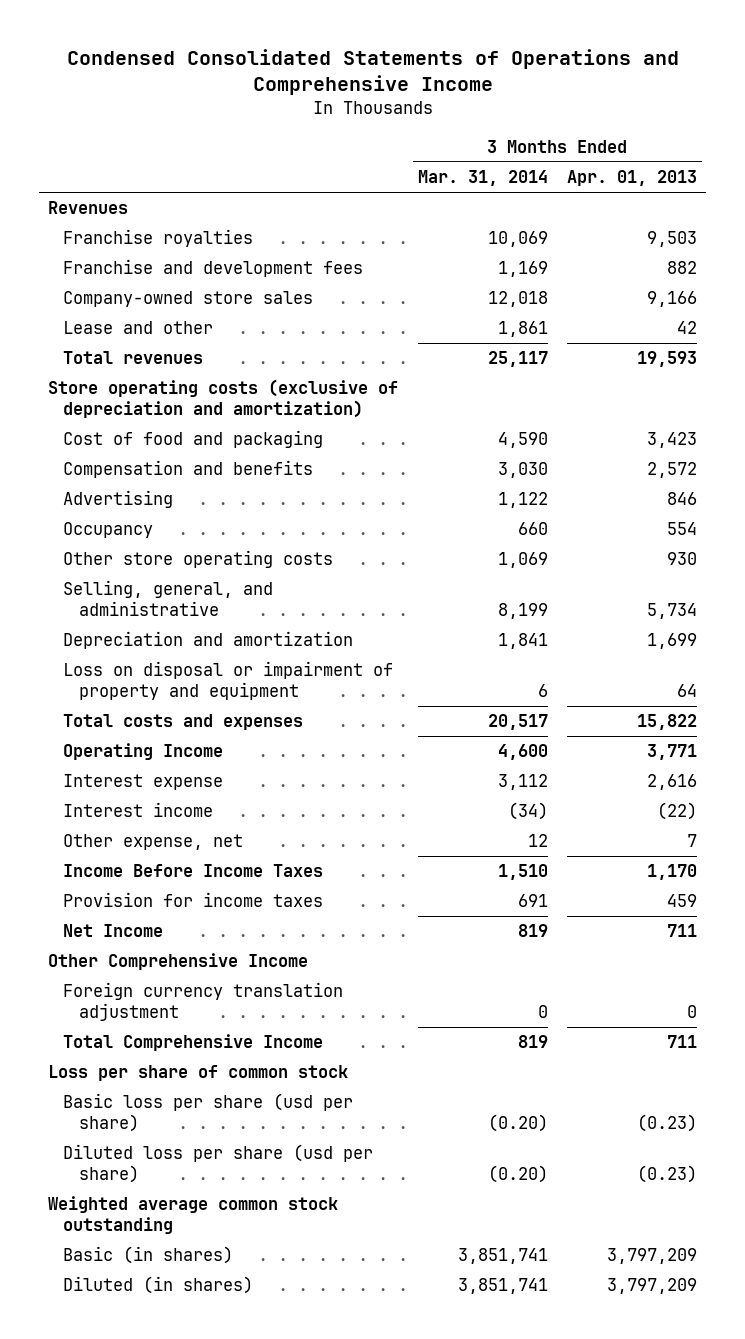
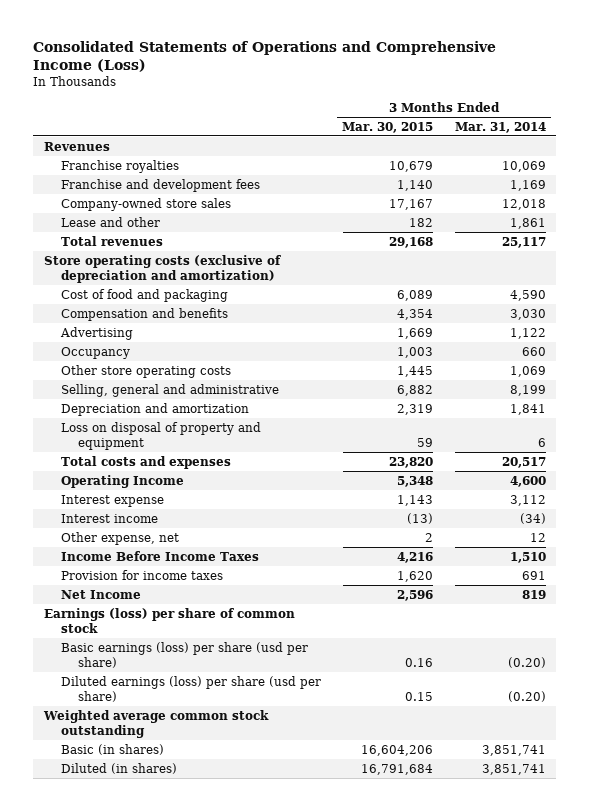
[66,49,679,96] Condensed Consolidated Statements of Operations and Comprehensive Income -> [33,40,497,73] Consolidated Statements of Operations and Comprehensive Income (Loss)
[566,170,697,187] Apr. 01, 2013 -> none
none -> [342,121,434,133] Mar. 30, 2015
[63,580,274,617] Selling, general, and administrative -> [61,383,280,397] Selling, general and administrative
[63,661,394,701] Loss on disposal or impairment of property and equipment -> [61,421,262,450] Loss on disposal of property and equipment
[48,953,309,971] Other Comprehensive Income -> none
[63,982,344,1022] Foreign currency translation adjustment -> none
[63,1034,324,1052] Total Comprehensive Income -> none
[48,1065,349,1082] Loss per share of common stock -> [44,607,296,633] Earnings (loss) per share of common stock
[63,1093,354,1133] Basic loss per share (usd per share) -> [61,641,309,668] Basic earnings (loss) per share (usd per share)
[63,1144,374,1184] Diluted loss per share (usd per share) -> [61,675,322,702] Diluted earnings (loss) per share (usd per share)

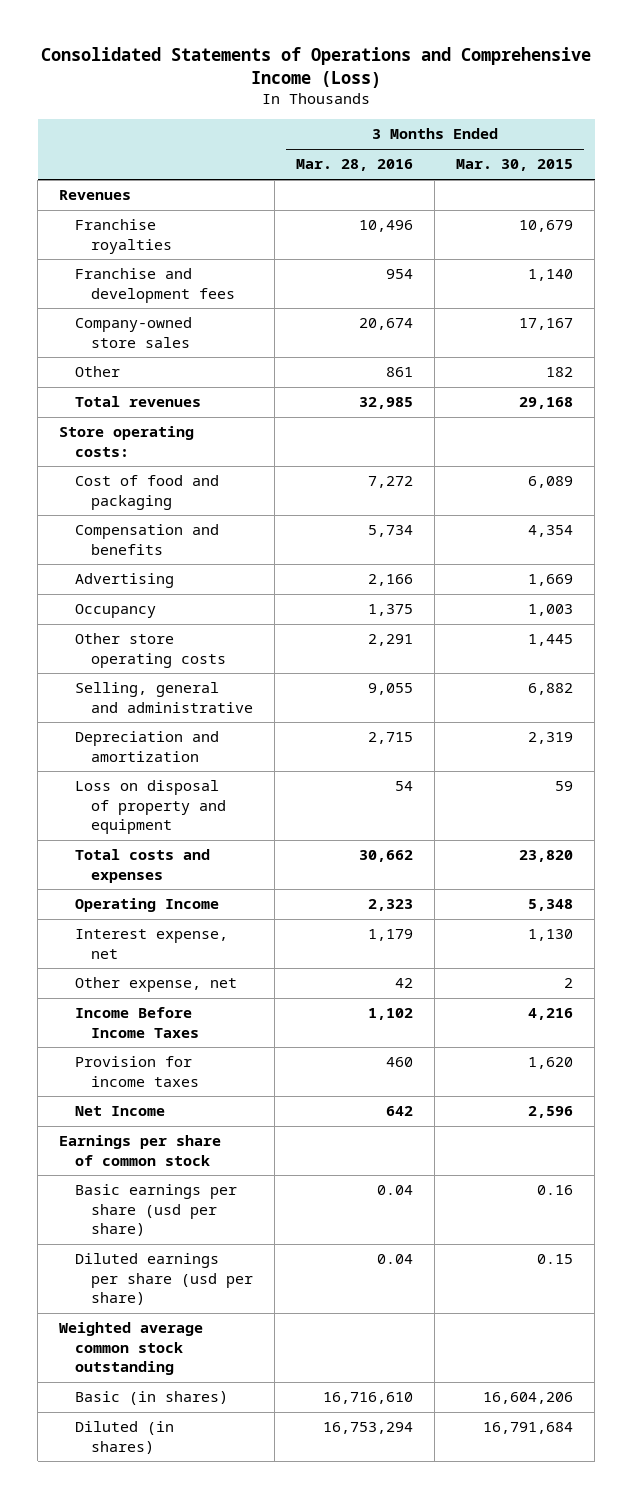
[454,121,546,133] Mar. 31, 2014 -> none
none -> [296,159,414,172] Mar. 28, 2016
[61,216,161,227] Lease and other -> [75,366,121,378] Other
[44,254,282,283] Store operating costs (exclusive of depreciation and amortization) -> [59,426,195,457] Store operating costs:
[61,513,159,523] Interest income -> none
[61,494,165,507] Interest expense -> [75,929,229,959] Interest expense, net
[397,494,434,506] 1,143 -> [528,929,574,942] 1,130
[44,607,296,633] Earnings (loss) per share of common stock -> [59,1135,222,1166] Earnings per share of common stock
[61,641,309,668] Basic earnings (loss) per share (usd per share) -> [75,1184,238,1236] Basic earnings per share (usd per share)
[61,675,322,702] Diluted earnings (loss) per share (usd per share) -> [75,1253,254,1305] Diluted earnings per share (usd per share)

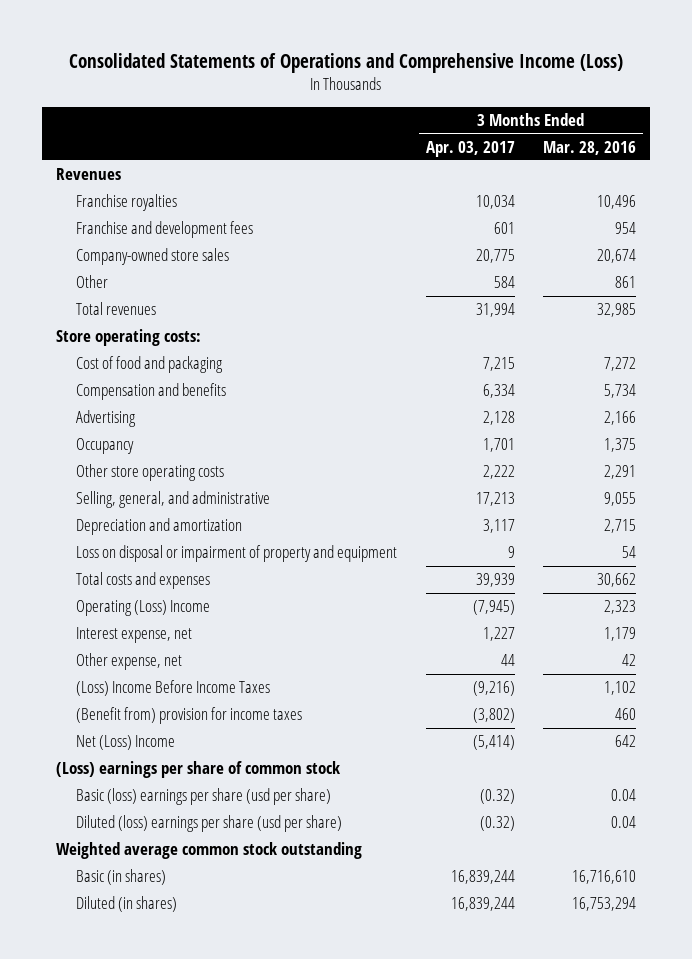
[456,159,574,172] Mar. 30, 2015 -> none
none -> [425,140,515,157] Apr. 03, 2017
[75,682,254,713] Selling, general and administrative -> [76,491,271,509] Selling, general, and administrative
[75,780,227,834] Loss on disposal of property and equipment -> [76,545,398,563] Loss on disposal or impairment of property and equipment
[75,898,220,913] Operating Income -> [76,600,211,617] Operating (Loss) Income
[75,1007,200,1038] Income Before Income Taxes -> [76,680,271,697] (Loss) Income Before Income Taxes
[75,1056,200,1087] Provision for income taxes -> [76,707,303,725] (Benefit from) provision for income taxes
[75,1106,166,1117] Net Income -> [76,735,176,751] Net (Loss) Income
[59,1135,222,1166] Earnings per share of common stock -> [56,761,341,779] (Loss) earnings per share of common stock
[75,1184,238,1236] Basic earnings per share (usd per share) -> [76,788,332,806] Basic (loss) earnings per share (usd per share)
[75,1253,254,1305] Diluted earnings per share (usd per share) -> [76,815,343,833] Diluted (loss) earnings per share (usd per share)

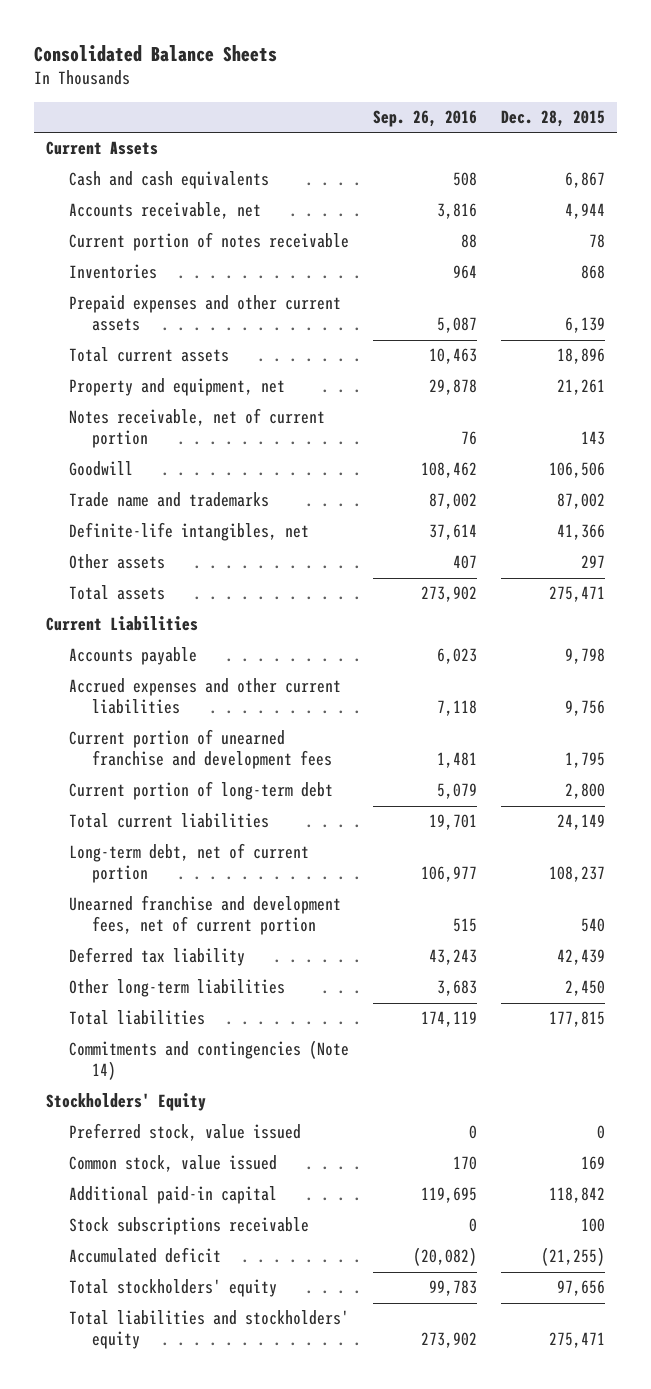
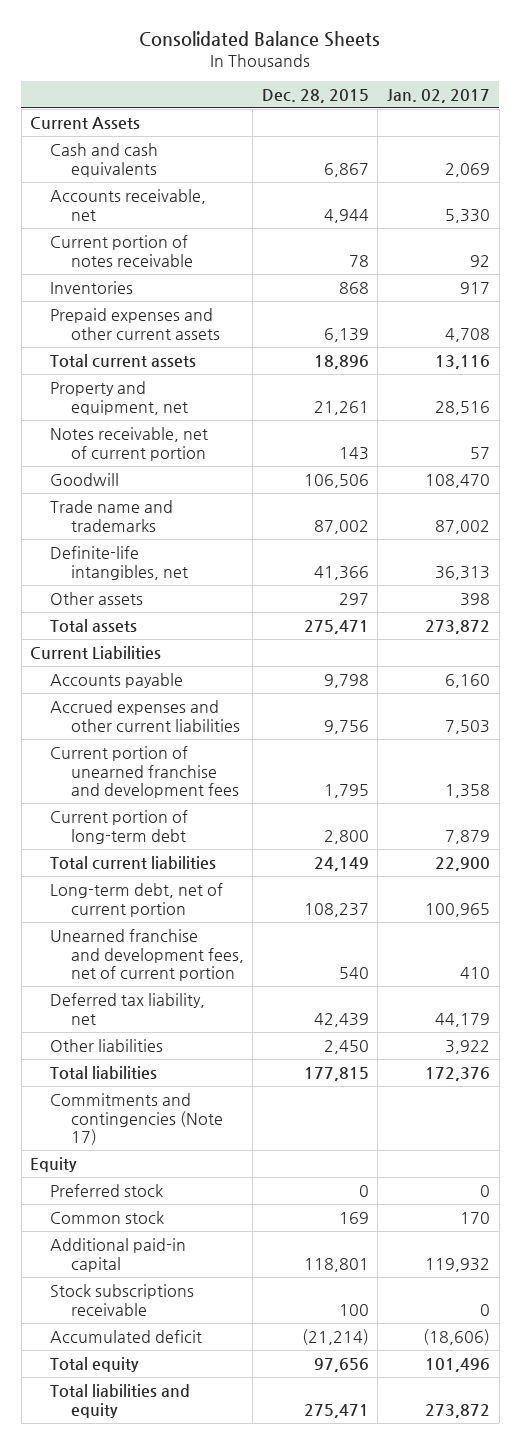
[372,109,477,127] Sep. 26, 2016 -> none
none -> [386,88,490,103] Jan. 02, 2017
[68,947,245,967] Deferred tax liability -> [50,992,206,1025] Deferred tax liability, net
[68,979,285,998] Other long-term liabilities -> [50,1038,164,1052] Other liabilities
[68,1040,349,1081] Commitments and contingencies (Note 14) -> [50,1092,223,1146] Commitments and contingencies (Note 17)
[45,1093,206,1112] Stockholders' Equity -> [30,1156,78,1172] Equity
[68,1123,301,1142] Preferred stock, value issued -> [50,1183,164,1197] Preferred stock
[68,1155,277,1173] Common stock, value issued -> [50,1210,165,1224] Common stock
[548,1187,605,1204] 118,842 -> [303,1257,369,1272] 118,801
[540,1247,605,1267] (21,255) -> [301,1328,369,1345] (21,214)
[68,1279,277,1298] Total stockholders' equity -> [50,1356,140,1372] Total equity
[68,1310,349,1350] Total liabilities and stockholders' equity -> [50,1383,191,1418] Total liabilities and equity

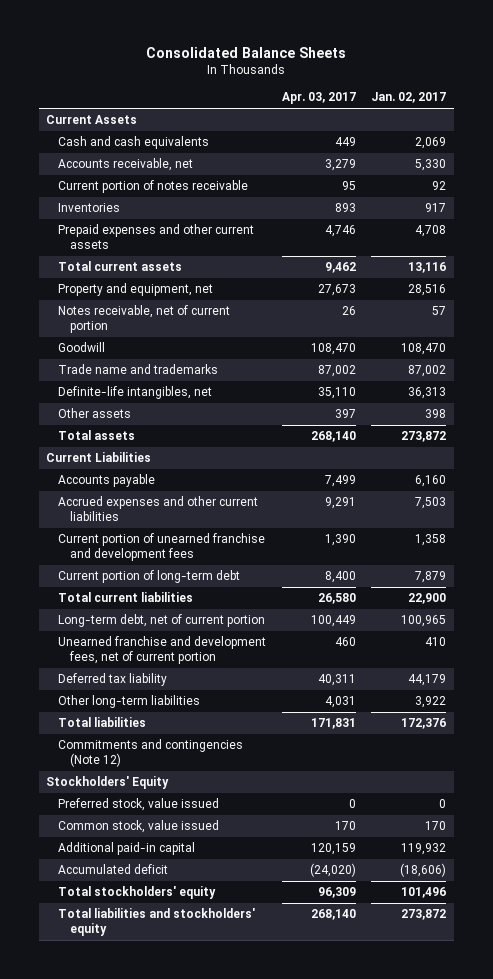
[261,88,369,103] Dec. 28, 2015 -> none
none -> [281,92,356,105] Apr. 03, 2017
[50,992,206,1025] Deferred tax liability, net -> [58,673,168,687] Deferred tax liability
[50,1038,164,1052] Other liabilities -> [58,695,201,709] Other long-term liabilities
[50,1092,223,1146] Commitments and contingencies (Note 17) -> [58,739,244,768] Commitments and contingencies (Note 12)
[30,1156,78,1172] Equity -> [46,776,170,790] Stockholders' Equity
[50,1183,164,1197] Preferred stock -> [58,798,220,812] Preferred stock, value issued
[50,1210,165,1224] Common stock -> [58,820,220,834] Common stock, value issued
[50,1283,195,1316] Stock subscriptions receivable -> none
[50,1356,140,1372] Total equity -> [58,886,217,900] Total stockholders' equity
[50,1383,191,1418] Total liabilities and equity -> [58,908,256,937] Total liabilities and stockholders' equity

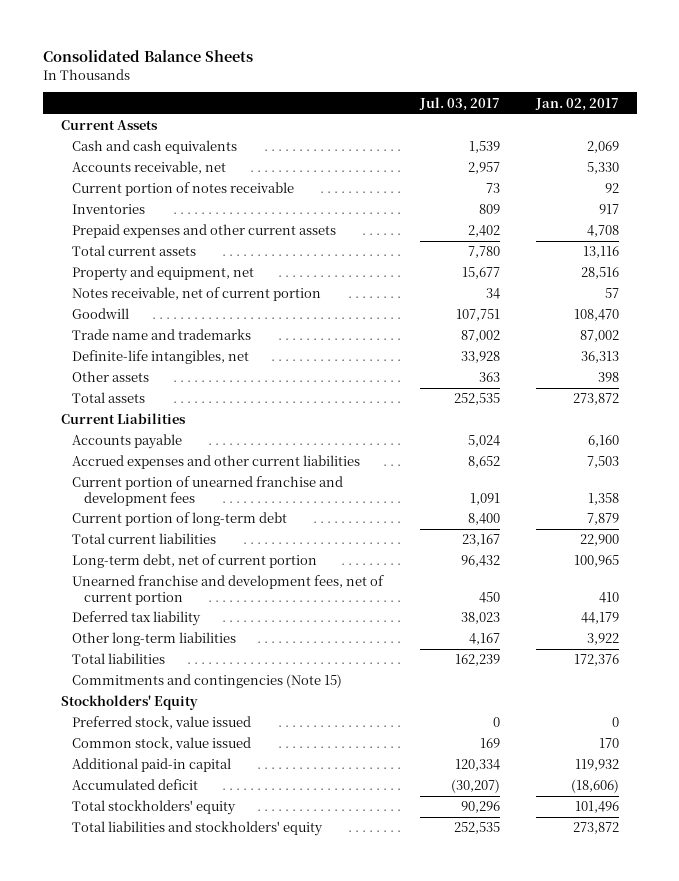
[281,92,356,105] Apr. 03, 2017 -> none
none -> [418,96,500,111] Jul. 03, 2017
[58,739,244,768] Commitments and contingencies (Note 12) -> [72,674,343,689] Commitments and contingencies (Note 15)

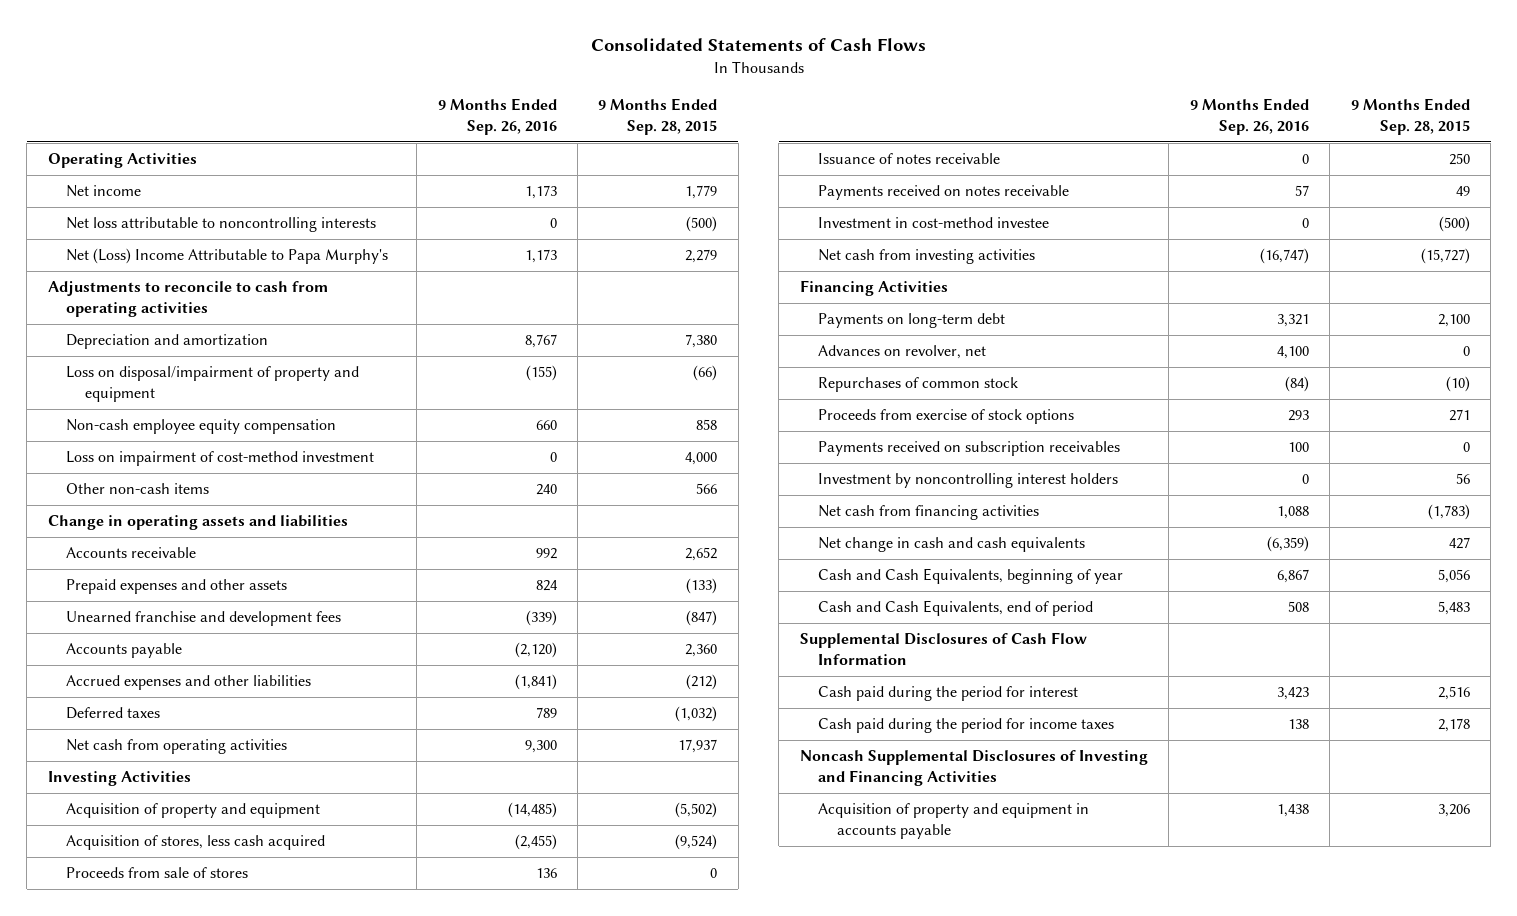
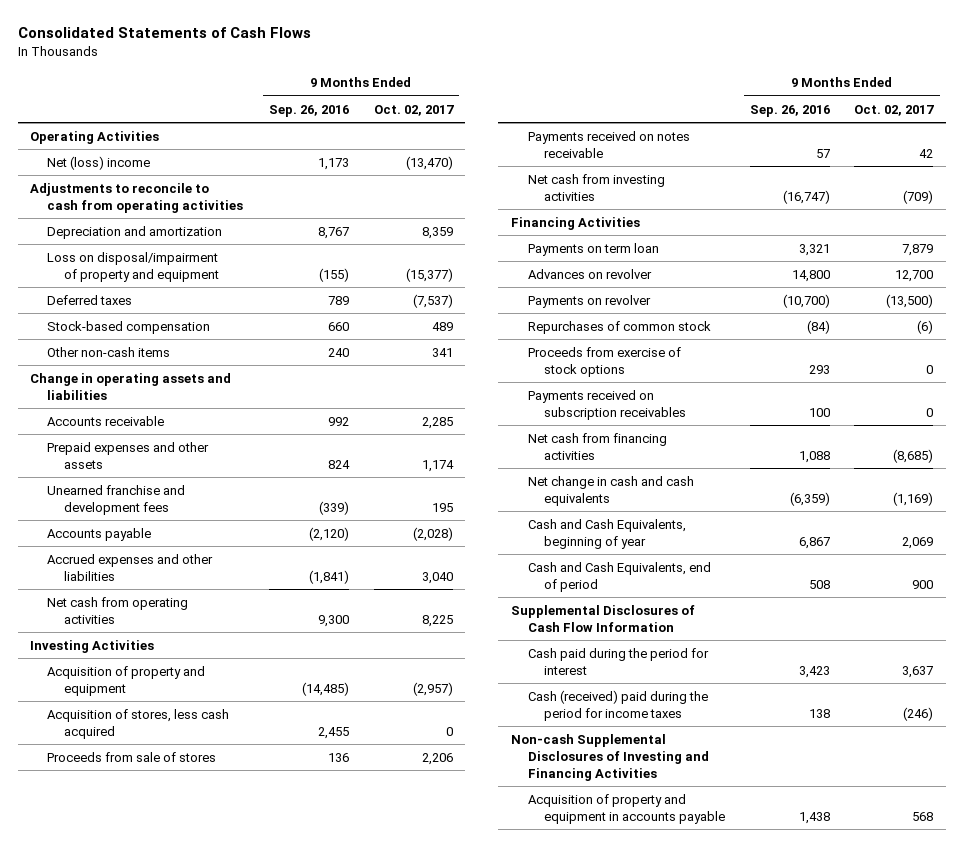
[598,98,718,136] 9 Months Ended Sep. 28, 2015 -> none
none -> [373,104,454,116] Oct. 02, 2017
[66,185,142,198] Net income -> none
[66,217,377,233] Net loss attributable to noncontrolling interests -> none
[66,248,389,265] Net (Loss) Income Attributable to Papa Murphy's -> [46,155,150,170] Net (loss) income
[66,451,375,467] Loss on impairment of cost-method investment -> none
[66,707,161,720] Deferred taxes -> [46,294,132,305] Deferred taxes
[66,419,337,435] Non-cash employee equity compensation -> [46,320,210,334] Stock-based compensation
[514,834,557,851] (2,455) -> [318,726,350,739] 2,455
[818,153,1001,165] Issuance of notes receivable -> none
[818,217,1050,229] Investment in cost-method investee -> none
[818,313,1006,329] Payments on long-term debt -> [527,242,659,256] Payments on term loan
[818,345,987,360] Advances on revolver, net -> [527,268,652,279] Advances on revolver
[1276,346,1309,360] 4,100 -> [791,269,830,282] 14,800
none -> [527,294,651,308] Payments on revolver
[818,473,1119,489] Investment by noncontrolling interest holders -> none
[818,718,1115,734] Cash paid during the period for income taxes -> [527,689,708,721] Cash (received) paid during the period for income taxes
[799,750,1148,786] Noncash Supplemental Disclosures of Investing and Financing Activities -> [510,733,709,781] Non-cash Supplemental Disclosures of Investing and Financing Activities

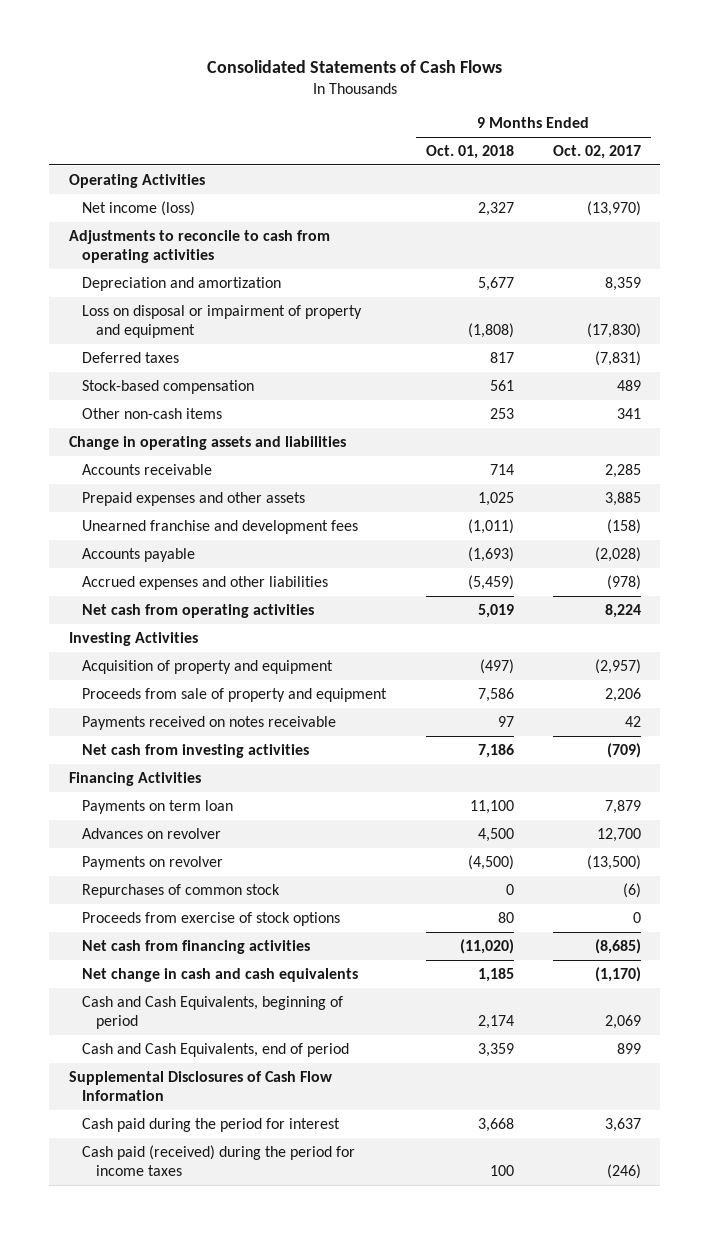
[269,104,350,117] Sep. 26, 2016 -> none
none -> [425,145,514,160] Oct. 01, 2018
[46,155,150,170] Net (loss) income -> [82,200,196,216] Net income (loss)
[405,155,453,170] (13,470) -> [586,200,641,216] (13,970)
[46,251,219,282] Loss on disposal/impairment of property and equipment -> [82,304,363,339] Loss on disposal or impairment of property and equipment
[405,267,453,282] (15,377) -> [586,323,641,339] (17,830)
[412,293,453,308] (7,537) -> [594,350,641,366] (7,831)
[421,459,454,472] 1,174 -> [604,491,641,506] 3,885
[431,502,453,512] 195 -> [606,518,641,534] (158)
[421,571,453,584] 3,040 -> [606,574,641,590] (978)
[421,614,453,627] 8,225 -> [604,603,641,618] 8,224
[46,708,229,739] Acquisition of stores, less cash acquired -> none
[46,751,216,762] Proceeds from sale of stores -> [82,687,388,702] Proceeds from sale of property and equipment
[527,389,687,420] Payments received on subscription receivables -> none
[893,491,934,506] (1,169) -> [594,966,641,982] (1,170)
[527,518,686,549] Cash and Cash Equivalents, beginning of year -> [82,995,344,1030] Cash and Cash Equivalents, beginning of period
[912,579,934,589] 900 -> [616,1042,641,1054] 899
[510,733,709,781] Non-cash Supplemental Disclosures of Investing and Financing Activities -> none
[527,793,726,824] Acquisition of property and equipment in accounts payable -> none
[527,689,708,721] Cash (received) paid during the period for income taxes -> [82,1144,356,1177] Cash paid (received) during the period for income taxes

